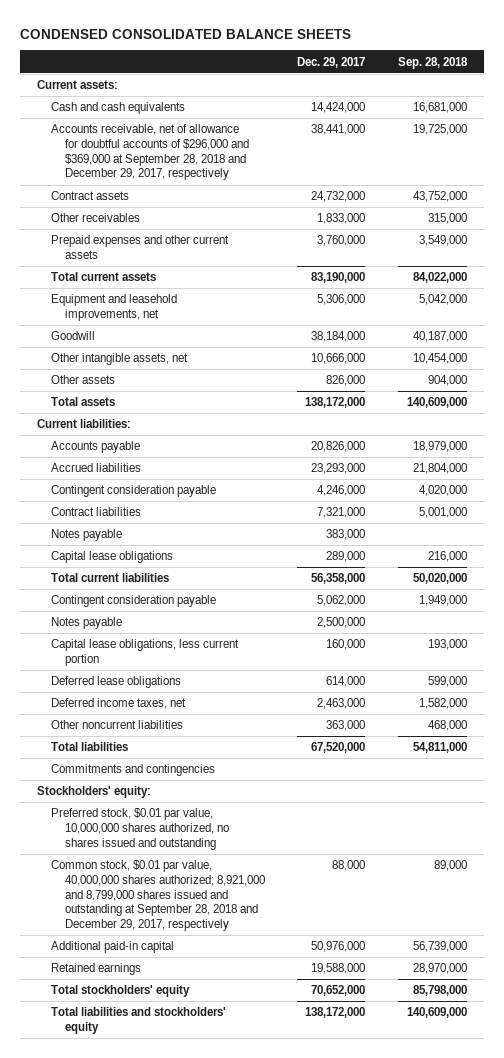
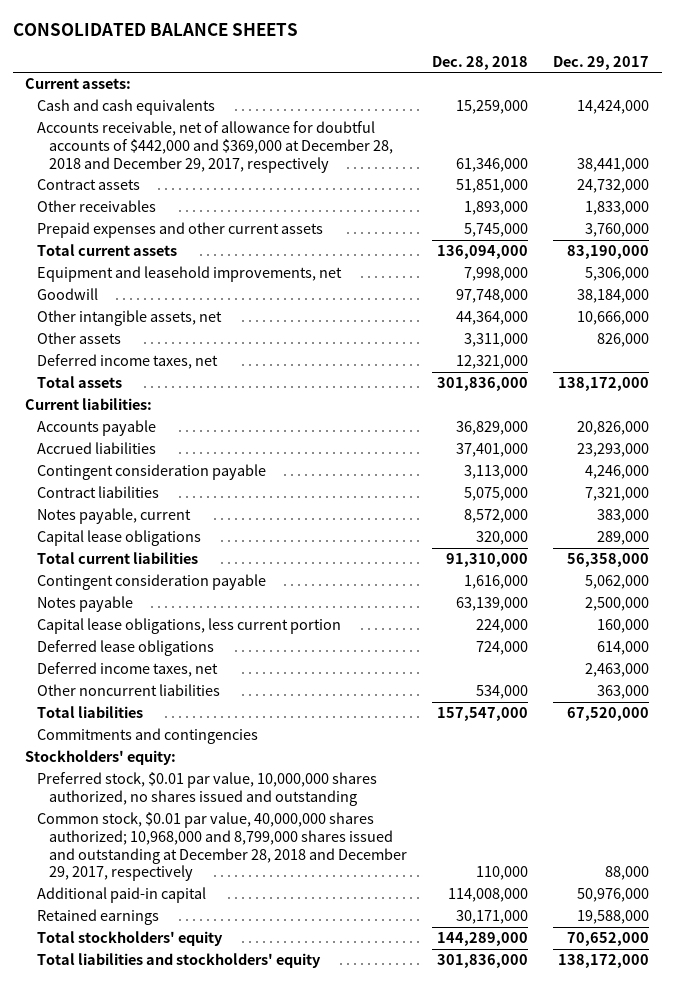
[20,28,352,39] CONDENSED CONSOLIDATED BALANCE SHEETS -> [12,22,298,36] CONSOLIDATED BALANCE SHEETS
[398,56,469,69] Sep. 28, 2018 -> none
none -> [432,55,529,70] Dec. 28, 2018
[50,124,249,181] Accounts receivable, net of allowance for doubtful accounts of $296,000 and $369,000 at September 28, 2018 and December 29, 2017, respectively -> [37,121,394,173] Accounts receivable, net of allowance for doubtful accounts of $442,000 and $369,000 at December 28, 2018 and December 29, 2017, respectively
none -> [37,354,219,370] Deferred income taxes, net
[50,529,122,542] Notes payable -> [37,508,192,525] Notes payable, current
[50,860,265,932] Common stock, $0.01 par value, 40,000,000 shares authorized; 8,921,000 and 8,799,000 shares issued and outstanding at September 28, 2018 and December 29, 2017, respectively -> [37,812,408,882] Common stock, $0.01 par value, 40,000,000 shares authorized; 10,968,000 and 8,799,000 shares issued and outstanding at December 28, 2018 and December 29, 2017, respectively

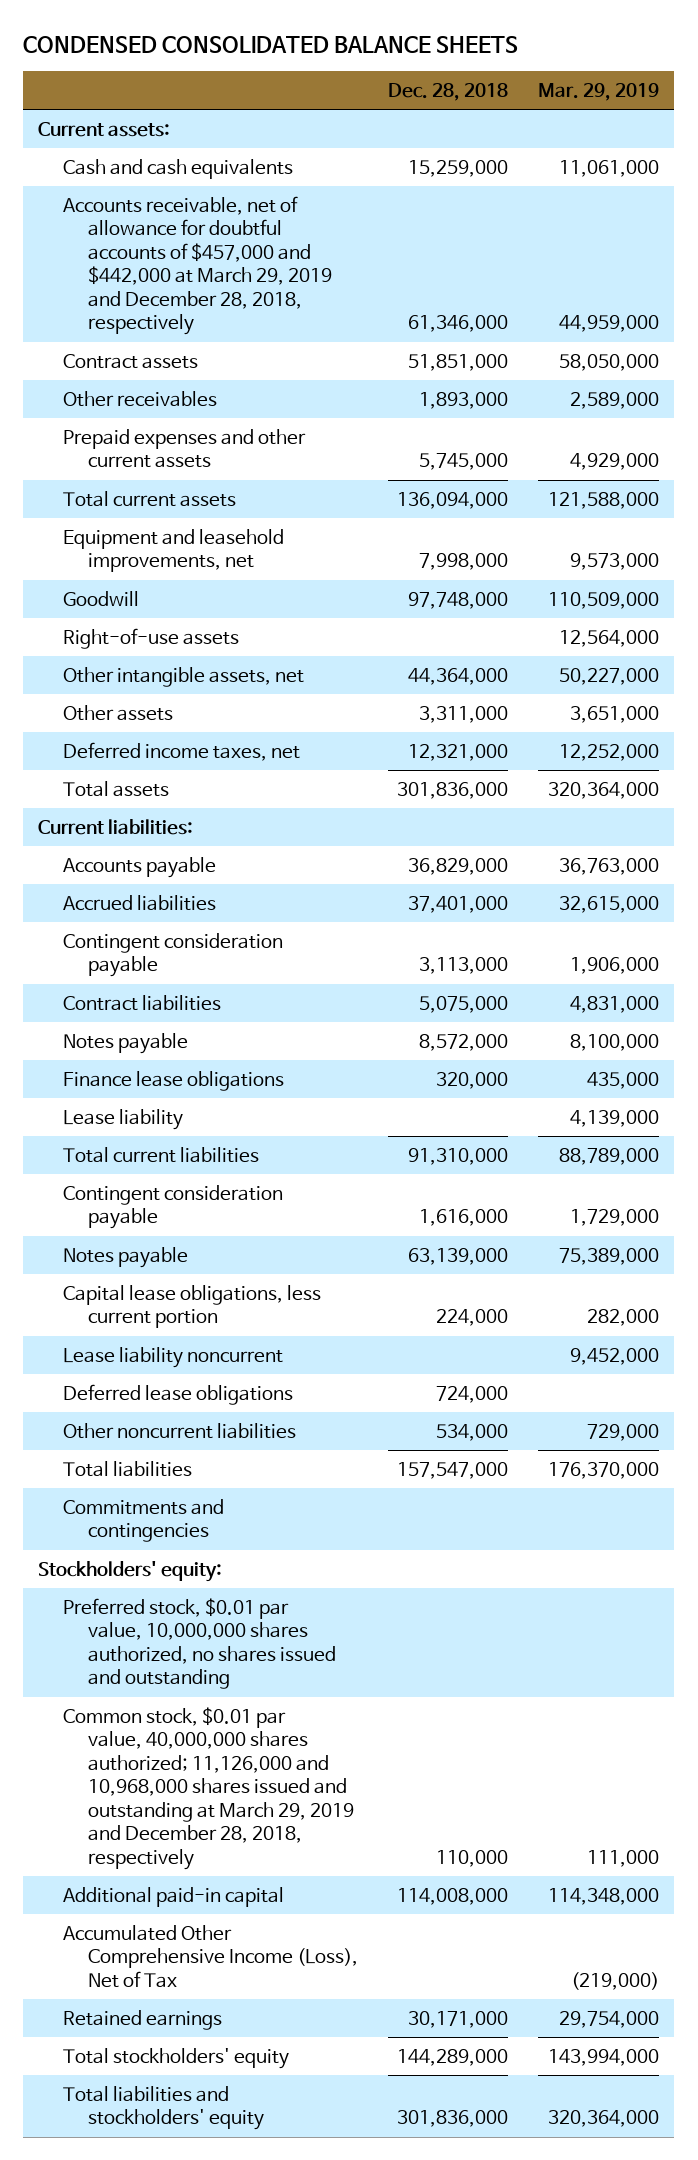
[12,22,298,36] CONSOLIDATED BALANCE SHEETS -> [23,36,519,54] CONDENSED CONSOLIDATED BALANCE SHEETS
[553,55,650,70] Dec. 29, 2017 -> none
none -> [538,82,660,101] Mar. 29, 2019
[37,121,394,173] Accounts receivable, net of allowance for doubtful accounts of $442,000 and $369,000 at December 28, 2018 and December 29, 2017, respectively -> [63,195,332,336] Accounts receivable, net of allowance for doubtful accounts of $457,000 and $442,000 at March 29, 2019 and December 28, 2018, respectively
none -> [63,627,240,649] Right-of-use assets
[37,508,192,525] Notes payable, current -> [63,1032,189,1054] Notes payable
[37,530,202,547] Capital lease obligations -> [63,1070,285,1091] Finance lease obligations
none -> [63,1108,184,1130] Lease liability
none -> [63,1346,284,1368] Lease liability noncurrent
[37,662,219,678] Deferred income taxes, net -> none
[37,812,408,882] Common stock, $0.01 par value, 40,000,000 shares authorized; 10,968,000 and 8,799,000 shares issued and outstanding at December 28, 2018 and December 29, 2017, respectively -> [63,1706,354,1870] Common stock, $0.01 par value, 40,000,000 shares authorized; 11,126,000 and 10,968,000 shares issued and outstanding at March 29, 2019 and December 28, 2018, respectively
none -> [63,1924,358,1988] Accumulated Other Comprehensive Income (Loss), Net of Tax

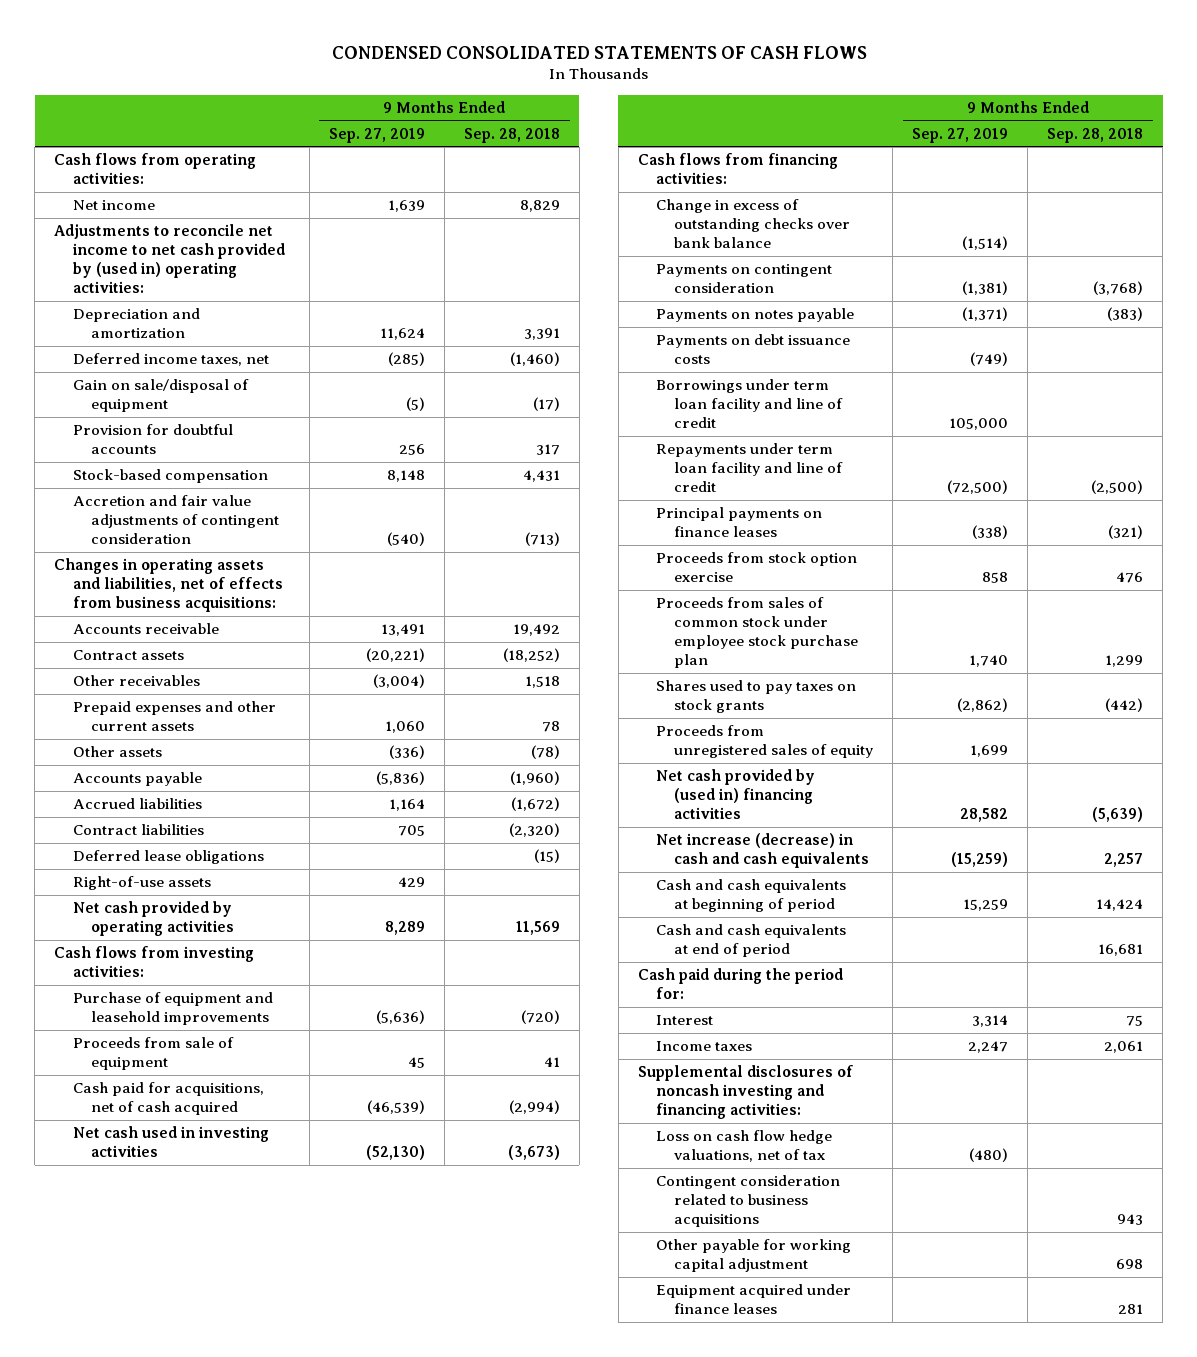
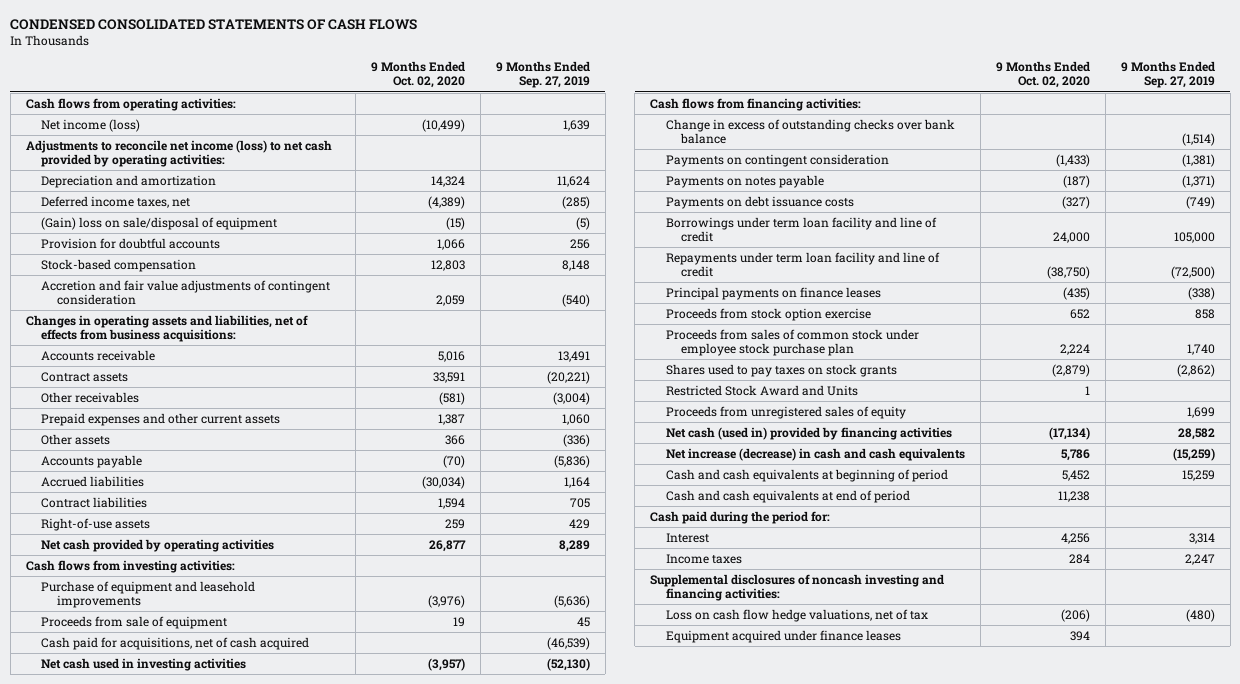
[463,127,560,143] Sep. 28, 2018 -> none
none -> [371,61,466,89] 9 Months Ended Oct. 02, 2020
[72,200,155,211] Net income -> [41,118,141,132] Net income (loss)
[54,224,285,294] Adjustments to reconcile net income to net cash provided by (used in) operating activities: -> [25,139,332,167] Adjustments to reconcile net income (loss) to net cash provided by operating activities:
[72,379,249,413] Gain on sale/disposal of equipment -> [41,216,278,230] (Gain) loss on sale/disposal of equipment
[72,850,264,865] Deferred lease obligations -> none
none -> [665,384,858,396] Restricted Stock Award and Units
[655,769,815,820] Net cash provided by (used in) financing activities -> [665,426,952,440] Net cash (used in) provided by financing activities
[655,1175,840,1228] Contingent consideration related to business acquisitions -> none
[655,1239,851,1273] Other payable for working capital adjustment -> none

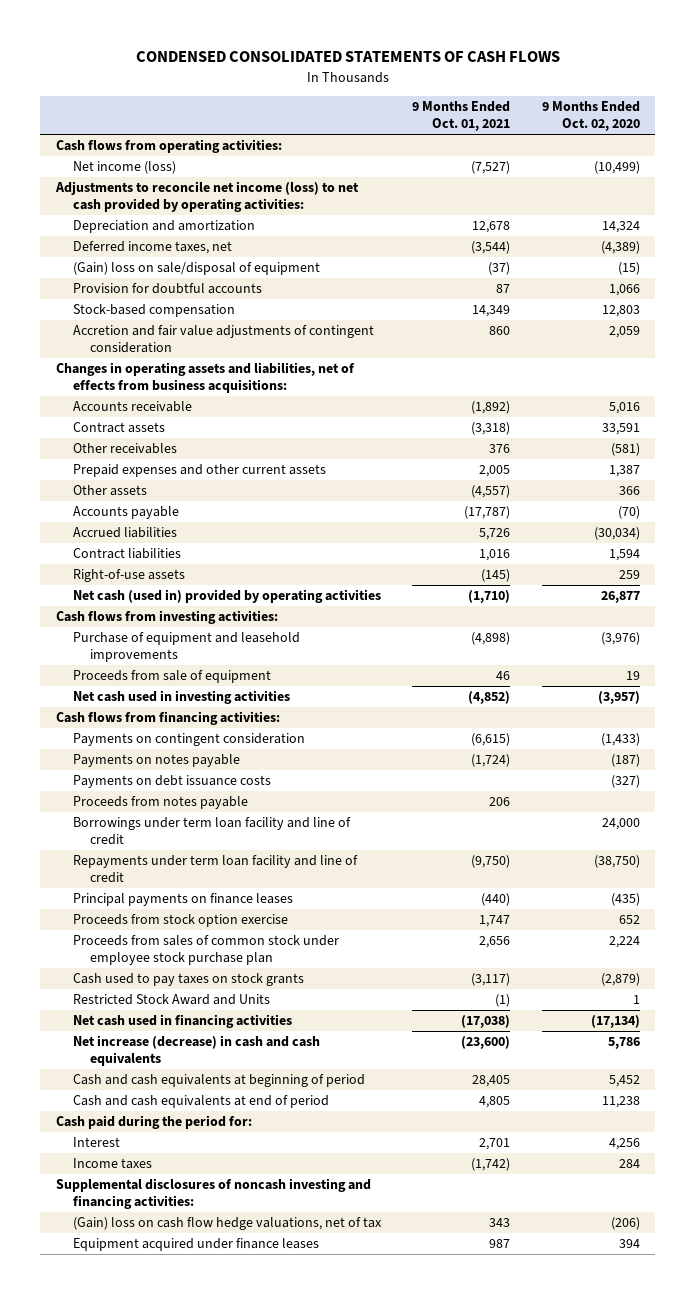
[496,61,591,89] 9 Months Ended Sep. 27, 2019 -> none
none -> [412,101,511,132] 9 Months Ended Oct. 01, 2021
[41,538,275,552] Net cash provided by operating activities -> [72,589,381,604] Net cash (used in) provided by operating activities
[41,636,310,650] Cash paid for acquisitions, net of cash acquired -> none
[665,118,955,144] Change in excess of outstanding checks over bank balance -> none
none -> [72,796,248,810] Proceeds from notes payable
[665,363,897,377] Shares used to pay taxes on stock grants -> [72,973,304,987] Cash used to pay taxes on stock grants
[665,405,906,419] Proceeds from unregistered sales of equity -> none
[665,426,952,440] Net cash (used in) provided by financing activities -> [72,1014,292,1029] Net cash used in financing activities
[665,608,928,622] Loss on cash flow hedge valuations, net of tax -> [72,1217,382,1231] (Gain) loss on cash flow hedge valuations, net of tax

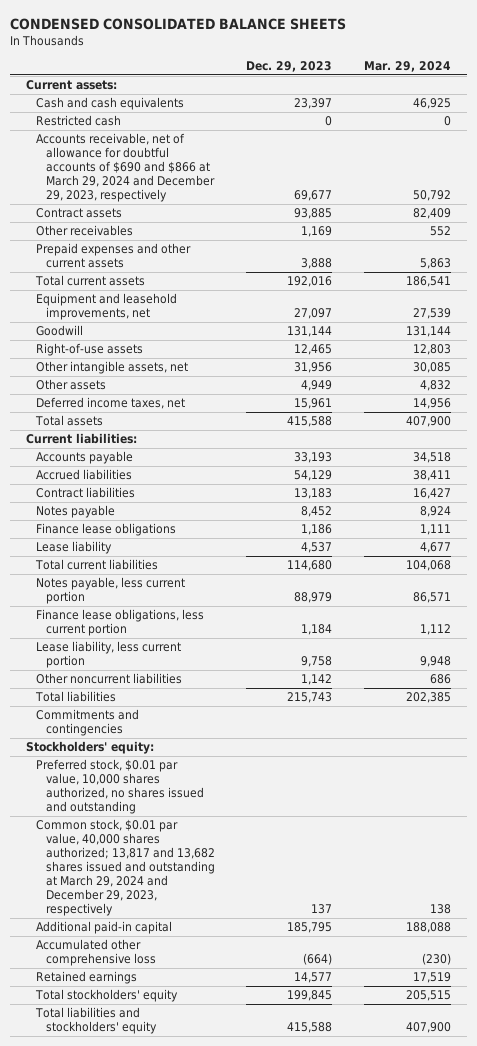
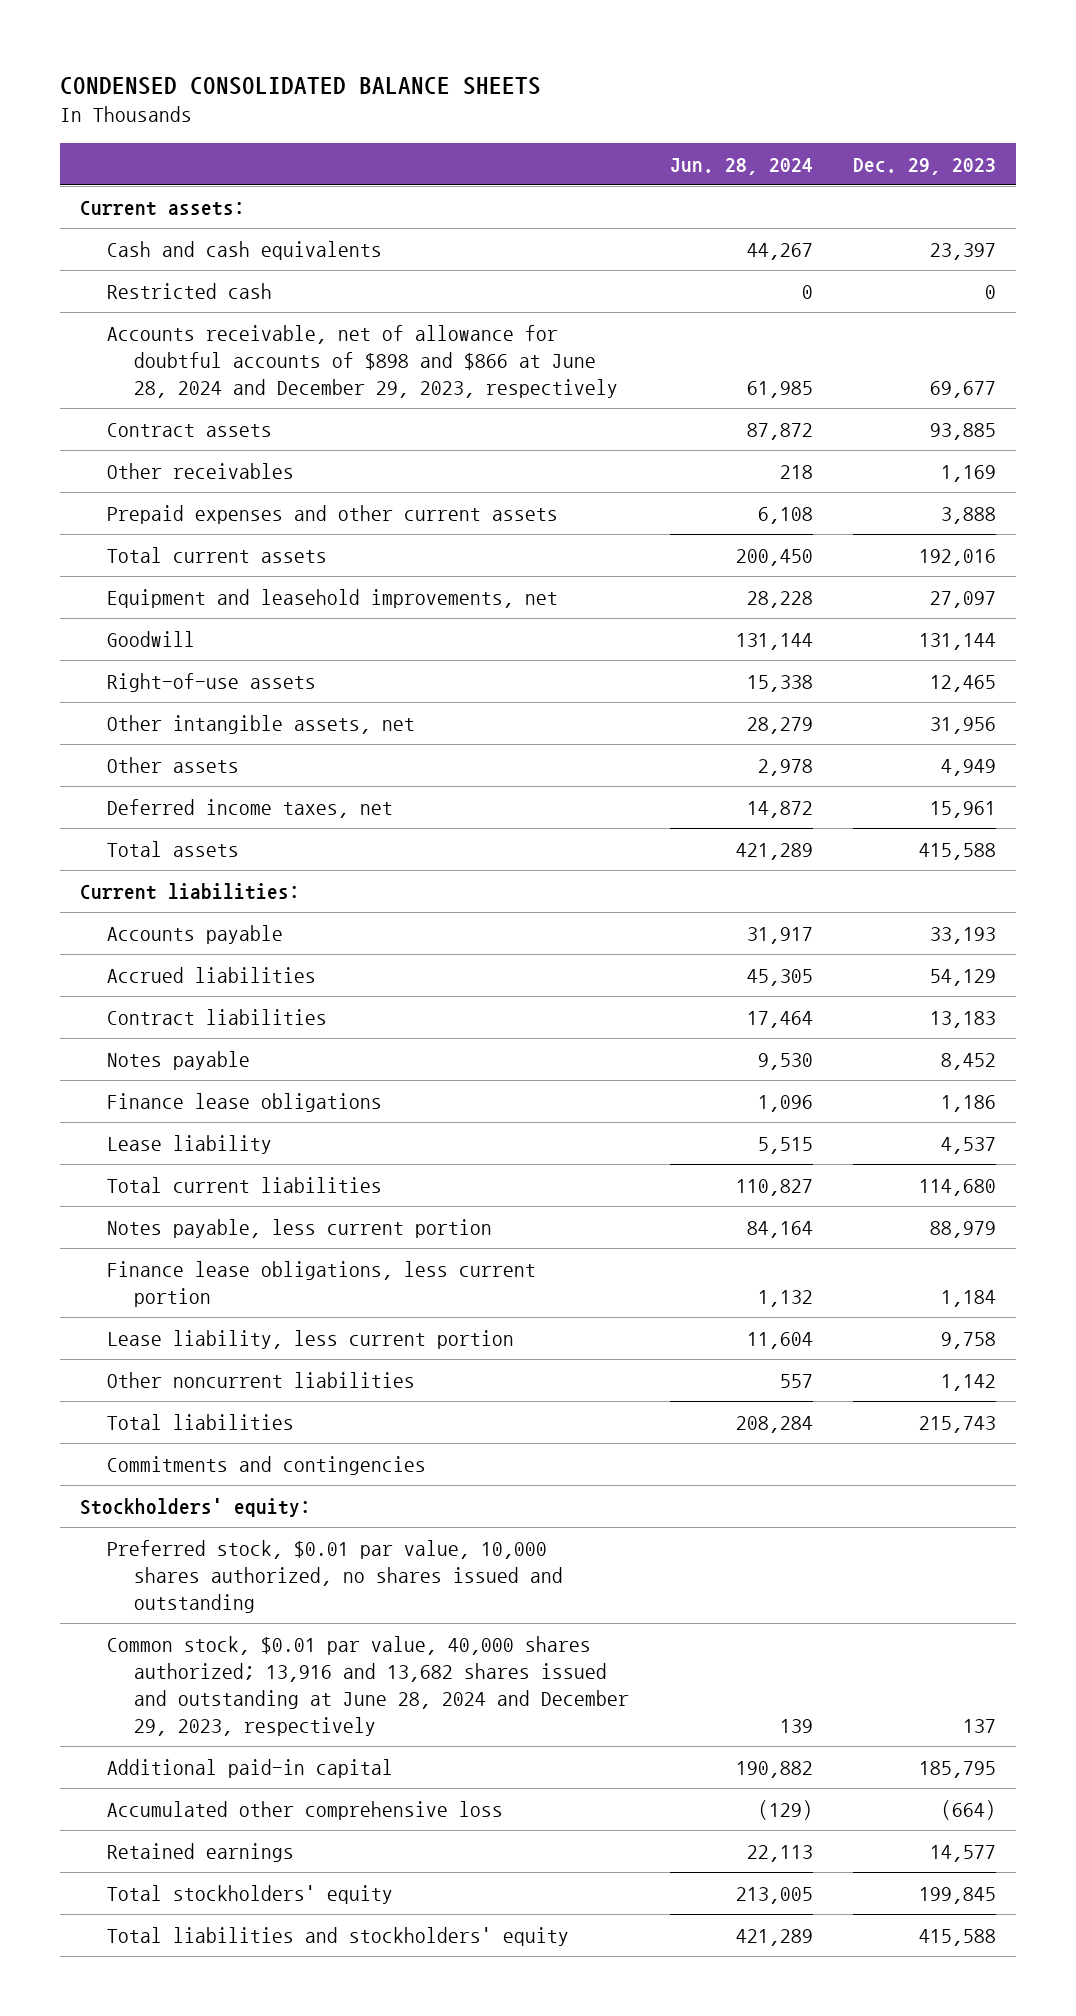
[364,61,452,73] Mar. 29, 2024 -> none
none -> [669,157,813,175] Jun. 28, 2024
[35,133,215,203] Accounts receivable, net of allowance for doubtful accounts of $690 and $866 at March 29, 2024 and December 29, 2023, respectively -> [107,324,619,398] Accounts receivable, net of allowance for doubtful accounts of $898 and $866 at June 28, 2024 and December 29, 2023, respectively
[35,819,215,917] Common stock, $0.01 par value, 40,000 shares authorized; 13,817 and 13,682 shares issued and outstanding at March 29, 2024 and December 29, 2023, respectively -> [107,1635,630,1736] Common stock, $0.01 par value, 40,000 shares authorized; 13,916 and 13,682 shares issued and outstanding at June 28, 2024 and December 29, 2023, respectively

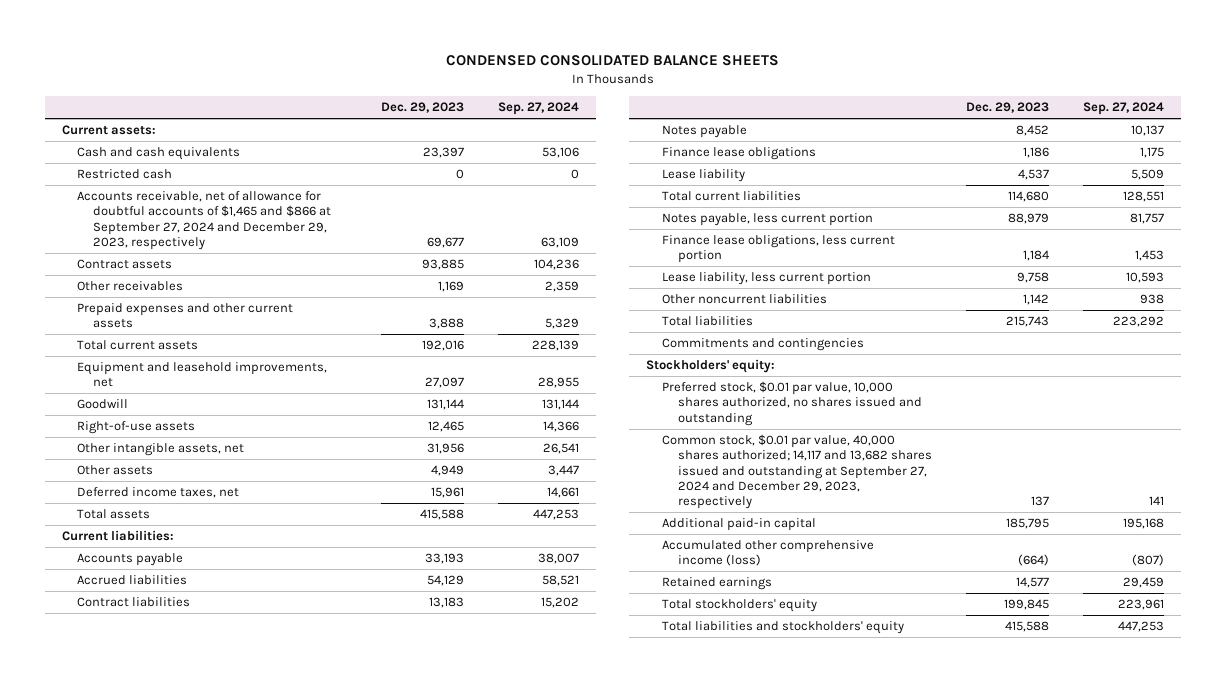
[669,157,813,175] Jun. 28, 2024 -> none
none -> [498,102,580,116] Sep. 27, 2024
[107,324,619,398] Accounts receivable, net of allowance for doubtful accounts of $898 and $866 at June 28, 2024 and December 29, 2023, respectively -> [77,191,332,250] Accounts receivable, net of allowance for doubtful accounts of $1,465 and $866 at September 27, 2024 and December 29, 2023, respectively
[107,1635,630,1736] Common stock, $0.01 par value, 40,000 shares authorized; 13,916 and 13,682 shares issued and outstanding at June 28, 2024 and December 29, 2023, respectively -> [662,434,932,509] Common stock, $0.01 par value, 40,000 shares authorized; 14,117 and 13,682 shares issued and outstanding at September 27, 2024 and December 29, 2023, respectively
[107,1800,504,1820] Accumulated other comprehensive loss -> [662,540,875,567] Accumulated other comprehensive income (loss)

